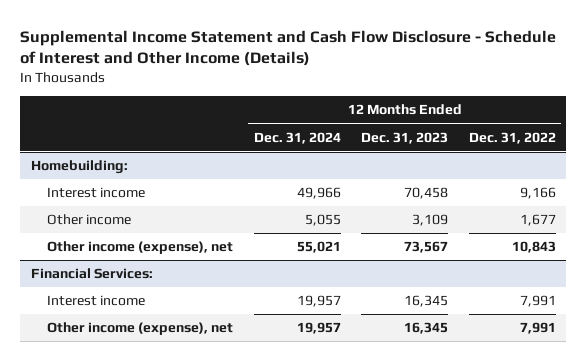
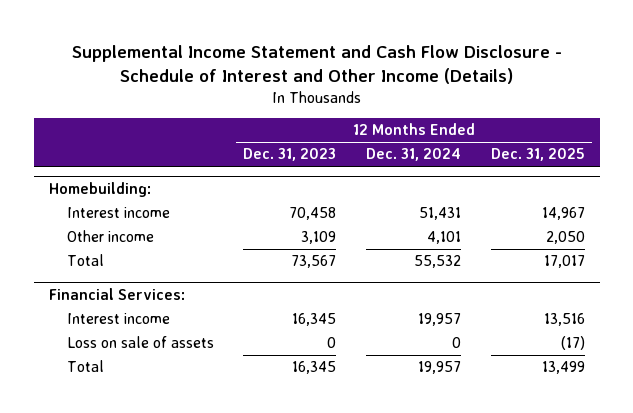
[468,131,556,144] Dec. 31, 2022 -> none
none -> [490,148,585,162] Dec. 31, 2025
[47,241,234,255] Other income (expense), net -> none
[296,187,341,200] 49,966 -> [419,207,462,221] 51,431
[304,214,341,227] 5,055 -> [427,231,462,245] 4,101
none -> [66,254,104,267] Total
none -> [66,336,214,349] Loss on sale of assets
[47,322,234,336] Other income (expense), net -> [66,360,104,373] Total

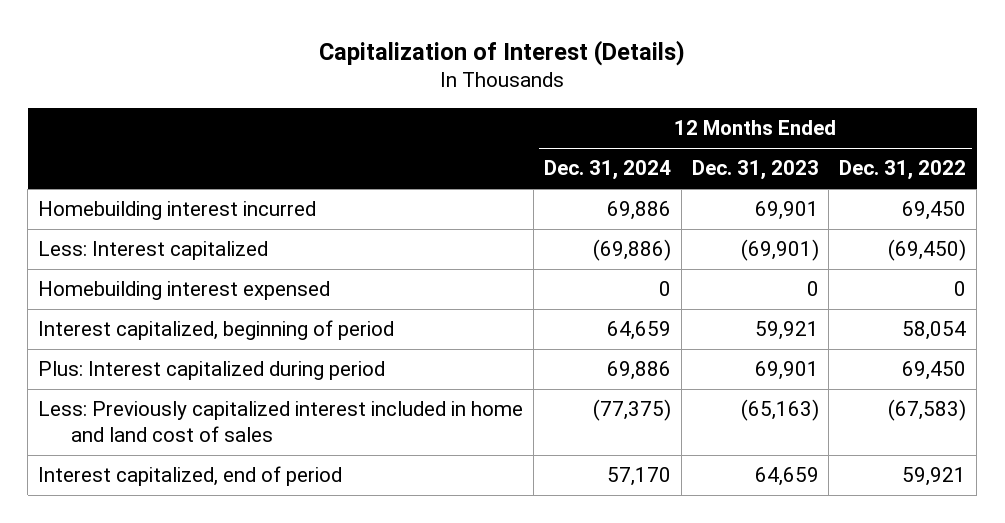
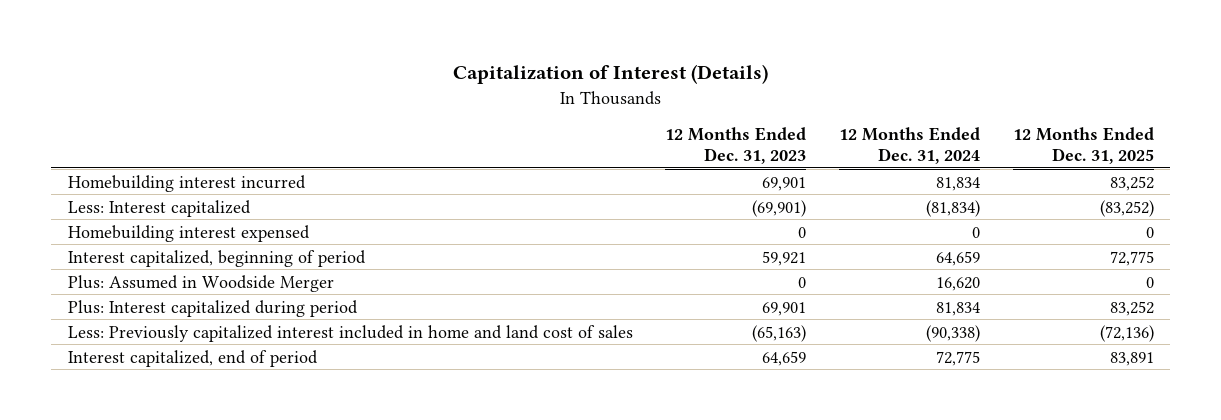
[839,160,967,181] Dec. 31, 2022 -> none
none -> [1012,127,1154,164] 12 Months Ended Dec. 31, 2025
[606,201,671,221] 69,886 -> [935,176,980,191] 81,834
[592,239,671,262] (69,886) -> [925,199,980,217] (81,834)
none -> [67,274,334,292] Plus: Assumed in Woodside Merger
[606,361,671,381] 69,886 -> [935,301,980,316] 81,834
[592,399,671,422] (77,375) -> [925,324,980,342] (90,338)
[606,467,671,487] 57,170 -> [935,350,980,366] 72,775

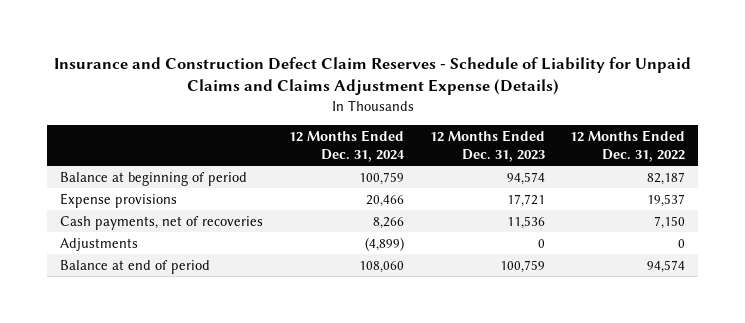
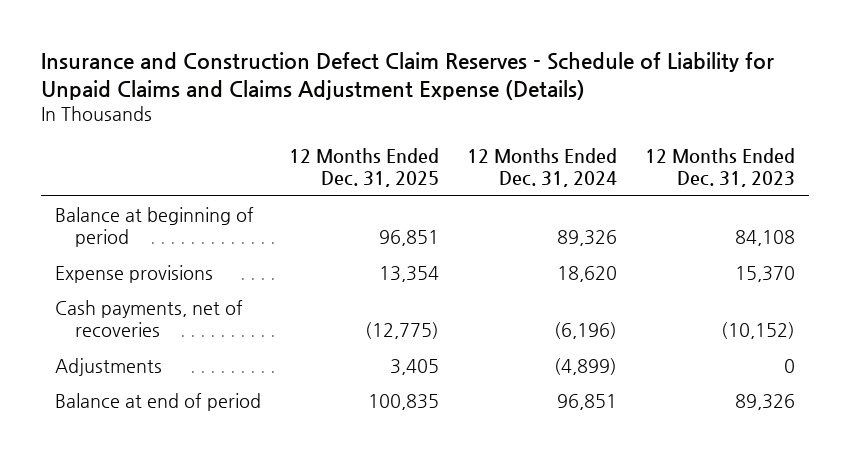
[570,129,686,162] 12 Months Ended Dec. 31, 2022 -> none
none -> [288,147,439,188] 12 Months Ended Dec. 31, 2025
[358,171,404,185] 100,759 -> [556,230,617,247] 89,326
[506,171,545,185] 94,574 -> [734,230,795,247] 84,108
[365,194,404,207] 20,466 -> [556,265,617,282] 18,620
[506,193,545,207] 17,721 -> [734,265,795,282] 15,370
[372,216,404,229] 8,266 -> [553,322,617,340] (6,196)
[506,215,545,229] 11,536 -> [720,322,795,340] (10,152)
[358,260,404,273] 108,060 -> [556,393,617,410] 96,851
[499,259,545,273] 100,759 -> [734,393,795,410] 89,326

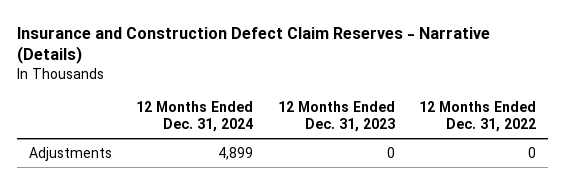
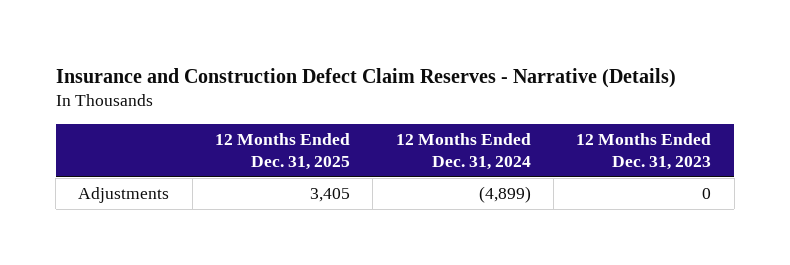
[418,100,536,133] 12 Months Ended Dec. 31, 2022 -> none
none -> [215,132,351,170] 12 Months Ended Dec. 31, 2025
[218,146,254,160] 4,899 -> [478,186,531,204] (4,899)

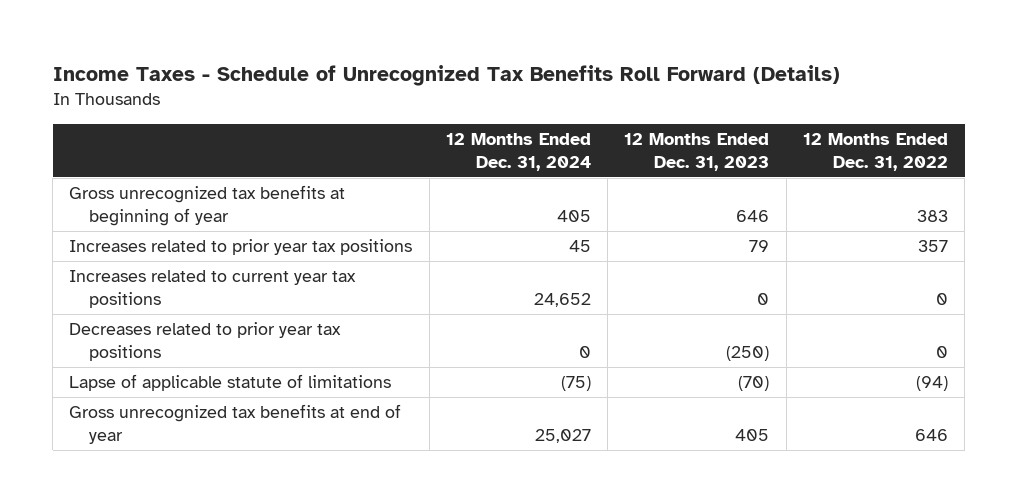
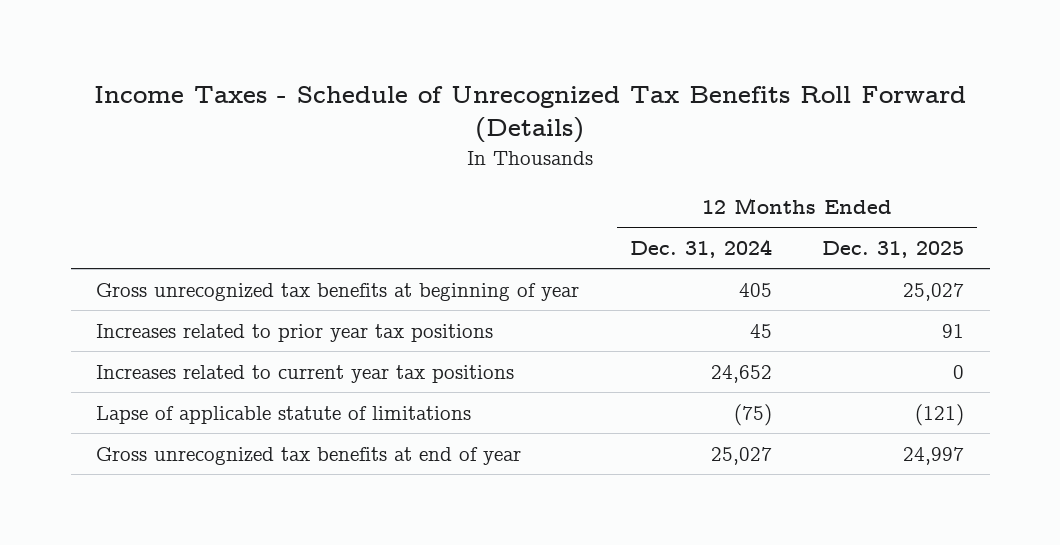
[624,132,770,172] 12 Months Ended Dec. 31, 2023 -> none
[802,132,948,172] 12 Months Ended Dec. 31, 2022 -> none
none -> [822,241,965,259] Dec. 31, 2025
[69,322,342,362] Decreases related to prior year tax positions -> none

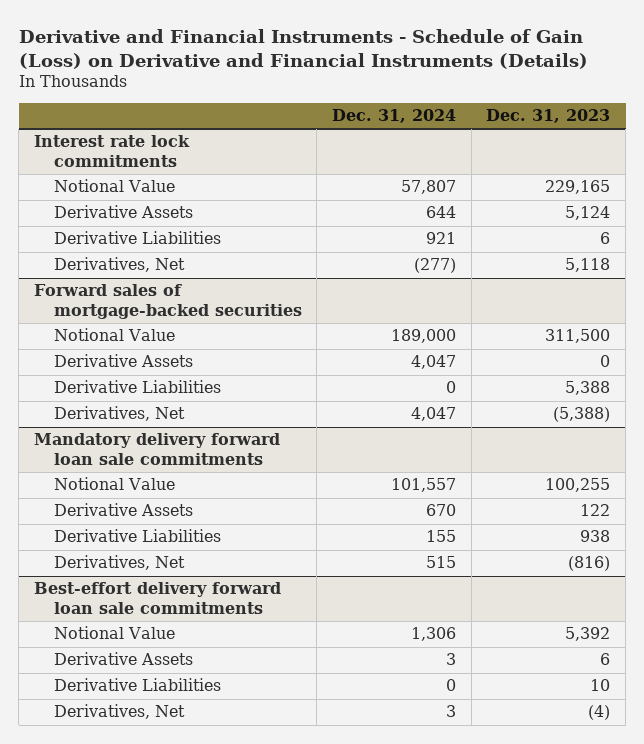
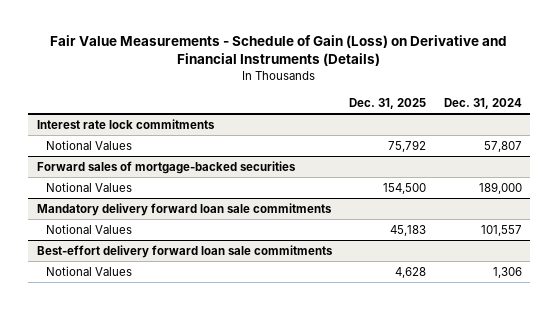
[18,28,588,69] Derivative and Financial Instruments - Schedule of Gain (Loss) on Derivative and Financial Instruments (Details) -> [50,35,508,67] Fair Value Measurements - Schedule of Gain (Loss) on Derivative and Financial Instruments (Details)
[486,109,611,124] Dec. 31, 2023 -> none
none -> [349,97,427,109] Dec. 31, 2025
[53,205,193,219] Derivative Assets -> none
[53,231,221,245] Derivative Liabilities -> none
[53,257,185,273] Derivatives, Net -> none
[53,179,175,193] Notional Value -> [45,139,132,150] Notional Values
[53,354,193,368] Derivative Assets -> none
[53,380,221,394] Derivative Liabilities -> none
[53,406,185,422] Derivatives, Net -> none
[53,328,175,342] Notional Value -> [45,181,132,192] Notional Values
[53,503,193,517] Derivative Assets -> none
[53,529,221,543] Derivative Liabilities -> none
[53,555,185,571] Derivatives, Net -> none
[53,477,175,491] Notional Value -> [45,223,132,234] Notional Values
[53,652,193,666] Derivative Assets -> none
[53,678,221,692] Derivative Liabilities -> none
[53,704,185,720] Derivatives, Net -> none
[53,626,175,640] Notional Value -> [45,265,132,276] Notional Values

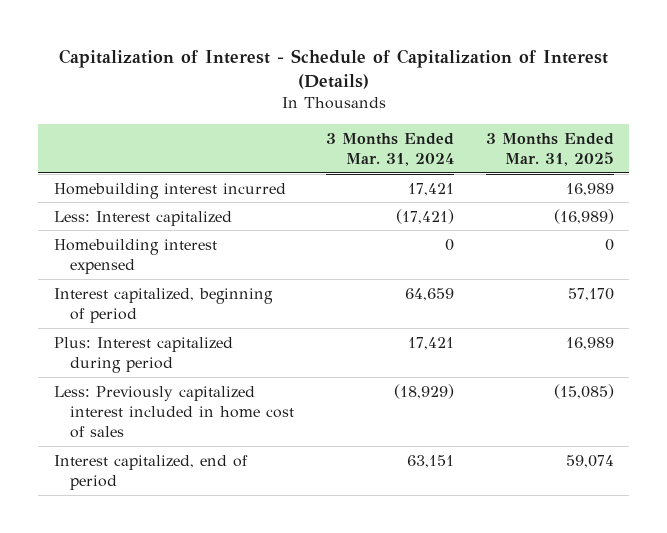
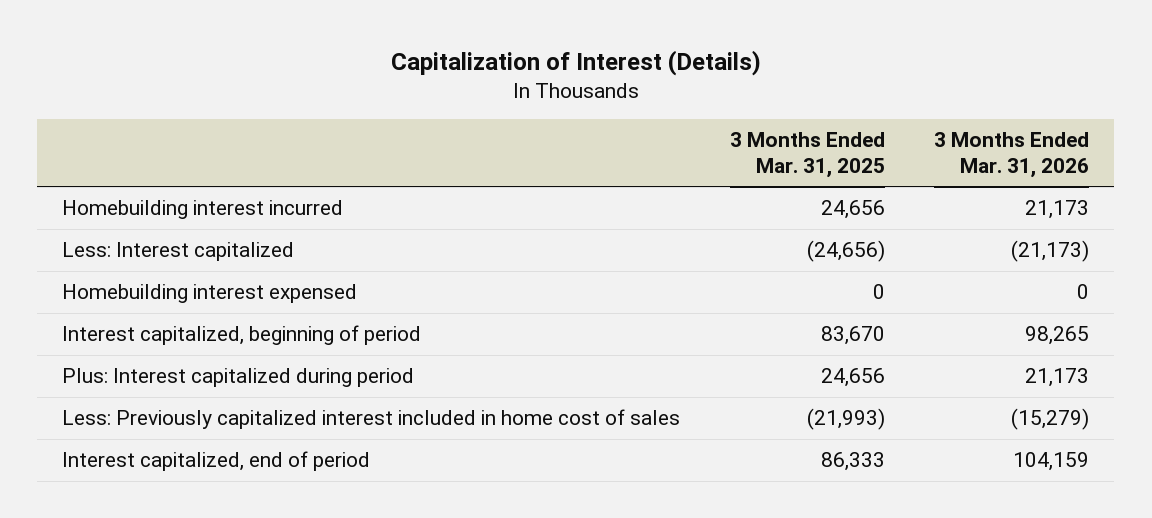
[58,48,608,90] Capitalization of Interest - Schedule of Capitalization of Interest (Details) -> [390,49,761,76] Capitalization of Interest (Details)
[325,132,454,167] 3 Months Ended Mar. 31, 2024 -> none
none -> [934,132,1090,178] 3 Months Ended Mar. 31, 2026
[565,182,614,196] 16,989 -> [820,200,885,220] 24,656
[553,208,614,224] (16,989) -> [806,240,885,263] (24,656)
[567,287,614,301] 57,170 -> [820,326,885,346] 83,670
[565,336,614,350] 16,989 -> [820,368,885,388] 24,656
[553,383,614,399] (15,085) -> [806,408,885,431] (21,993)
[565,454,614,468] 59,074 -> [820,452,885,472] 86,333

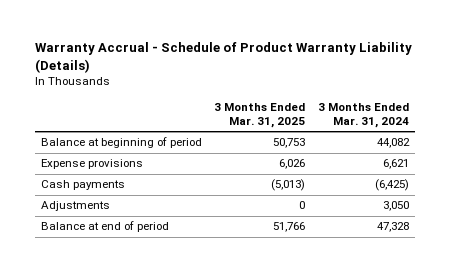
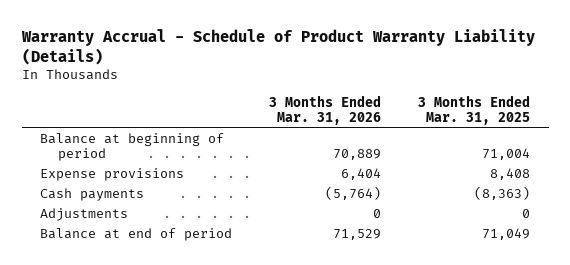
[317,102,409,128] 3 Months Ended Mar. 31, 2024 -> none
none -> [269,94,382,125] 3 Months Ended Mar. 31, 2026
[273,138,306,149] 50,753 -> [482,147,531,160] 71,004
[279,159,306,170] 6,026 -> [490,167,531,180] 8,408
[271,179,306,192] (5,013) -> [474,185,531,200] (8,363)
[273,222,306,233] 51,766 -> [482,227,531,240] 71,049

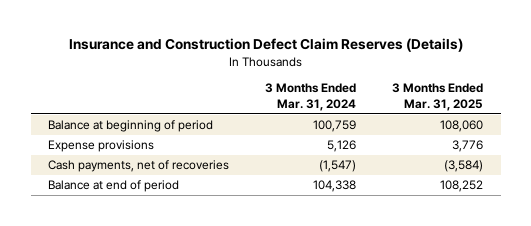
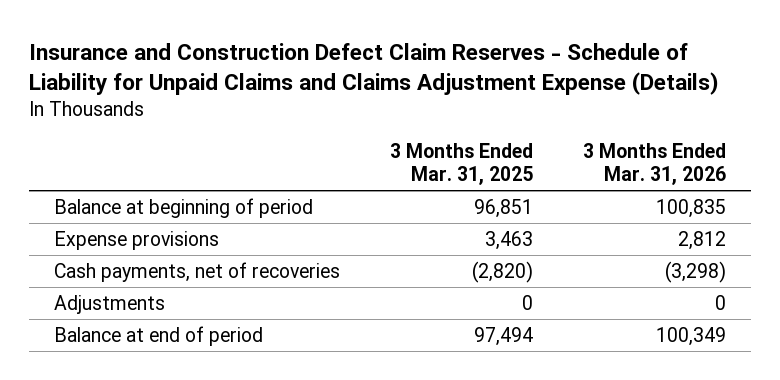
[68,38,463,53] Insurance and Construction Defect Claim Reserves (Details) -> [29,42,720,95] Insurance and Construction Defect Claim Reserves - Schedule of Liability for Unpaid Claims and Claims Adjustment Expense (Details)
[265,83,357,111] 3 Months Ended Mar. 31, 2024 -> none
none -> [582,143,726,186] 3 Months Ended Mar. 31, 2026
[439,120,483,133] 108,060 -> [474,198,534,218] 96,851
[451,140,483,153] 3,776 -> [485,230,534,250] 3,463
[443,160,483,173] (3,584) -> [472,260,534,283] (2,820)
none -> [54,294,166,314] Adjustments
[439,180,483,193] 108,252 -> [474,326,534,346] 97,494

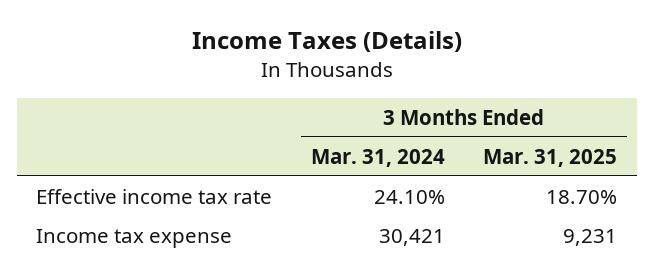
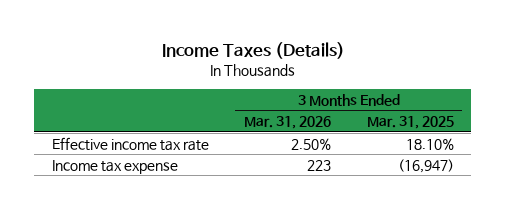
[310,148,445,167] Mar. 31, 2024 -> none
none -> [244,116,332,130] Mar. 31, 2026
[546,189,618,204] 18.70% -> [405,137,454,150] 18.10%
[563,228,618,246] 9,231 -> [397,158,454,173] (16,947)

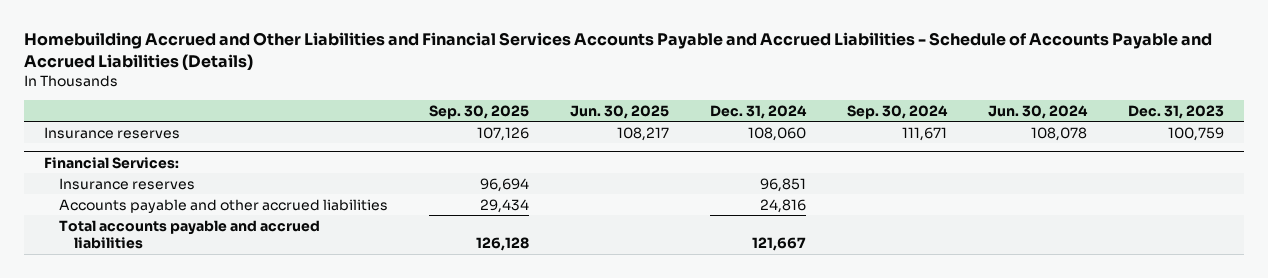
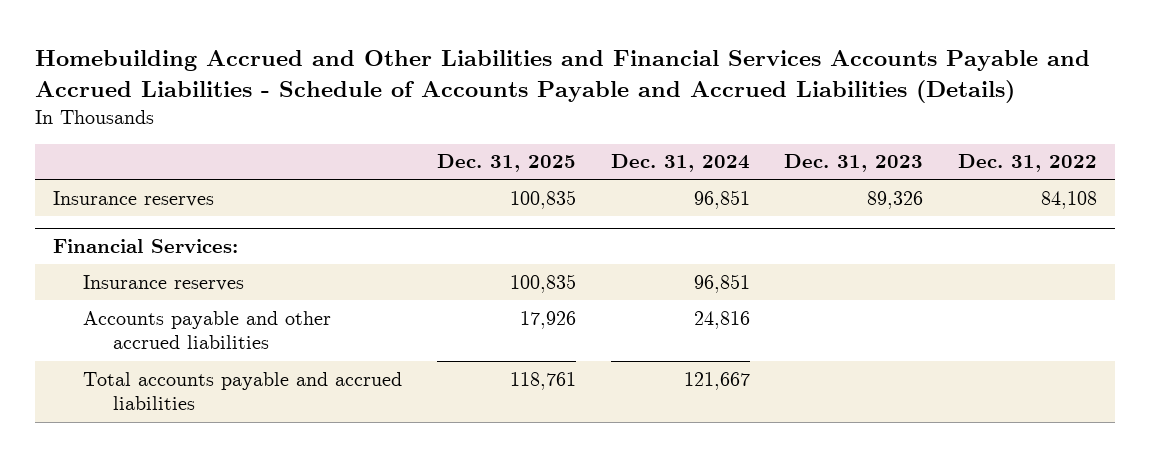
[429,104,530,119] Sep. 30, 2025 -> none
[570,104,670,119] Jun. 30, 2025 -> none
[846,104,948,119] Sep. 30, 2024 -> none
[987,104,1088,119] Jun. 30, 2024 -> none
none -> [436,154,576,173] Dec. 31, 2025
none -> [958,154,1098,173] Dec. 31, 2022
[748,126,807,141] 108,060 -> [693,189,750,209] 96,851
[1167,126,1224,141] 100,759 -> [867,190,924,209] 89,326

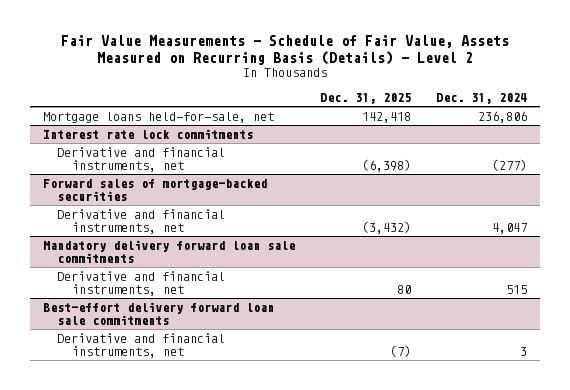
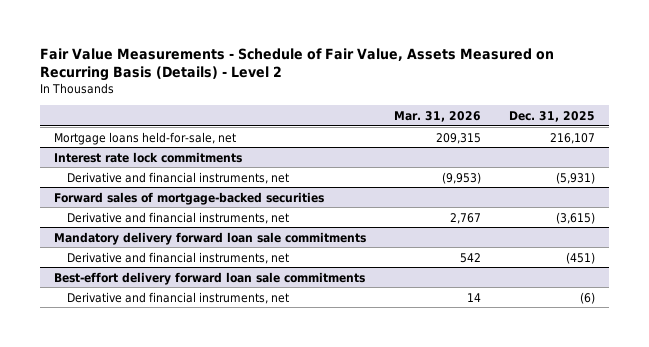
[436,92,528,104] Dec. 31, 2024 -> none
none -> [394,110,482,122] Mar. 31, 2026
[362,112,412,124] 142,418 -> [550,132,596,144] 216,107
[362,159,412,173] (6,398) -> [556,171,596,184] (5,931)
[362,221,412,235] (3,432) -> [556,211,596,224] (3,615)
[397,285,412,295] 80 -> [566,251,596,264] (451)
[390,345,412,358] (7) -> [580,291,596,304] (6)

